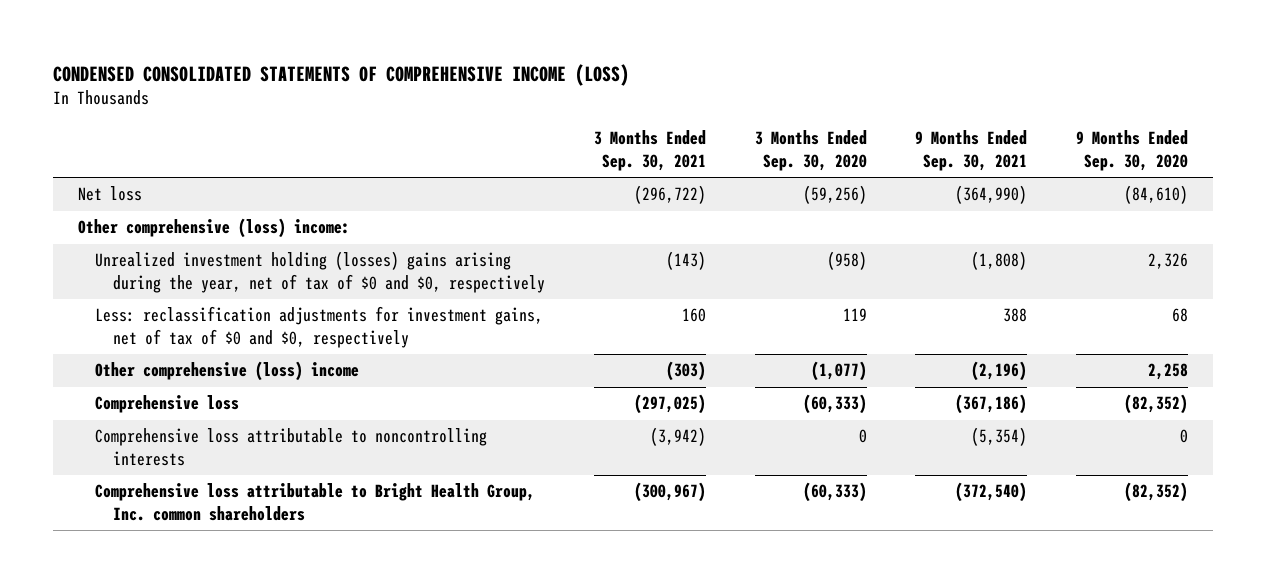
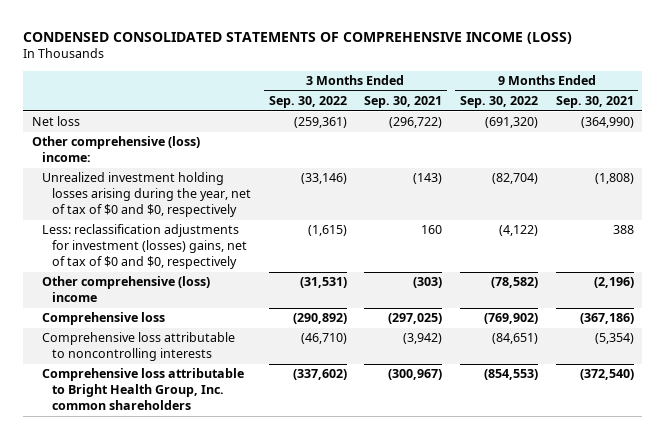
[754,130,867,172] 3 Months Ended Sep. 30, 2020 -> none
[1076,130,1189,172] 9 Months Ended Sep. 30, 2020 -> none
none -> [268,96,347,109] Sep. 30, 2022
none -> [459,96,538,109] Sep. 30, 2022
[95,251,546,294] Unrealized investment holding (losses) gains arising during the year, net of tax of $0 and $0, respectively -> [41,172,252,218] Unrealized investment holding losses arising during the year, net of tax of $0 and $0, respectively
[95,306,544,349] Less: reclassification adjustments for investment gains, net of tax of $0 and $0, respectively -> [41,224,248,270] Less: reclassification adjustments for investment (losses) gains, net of tax of $0 and $0, respectively

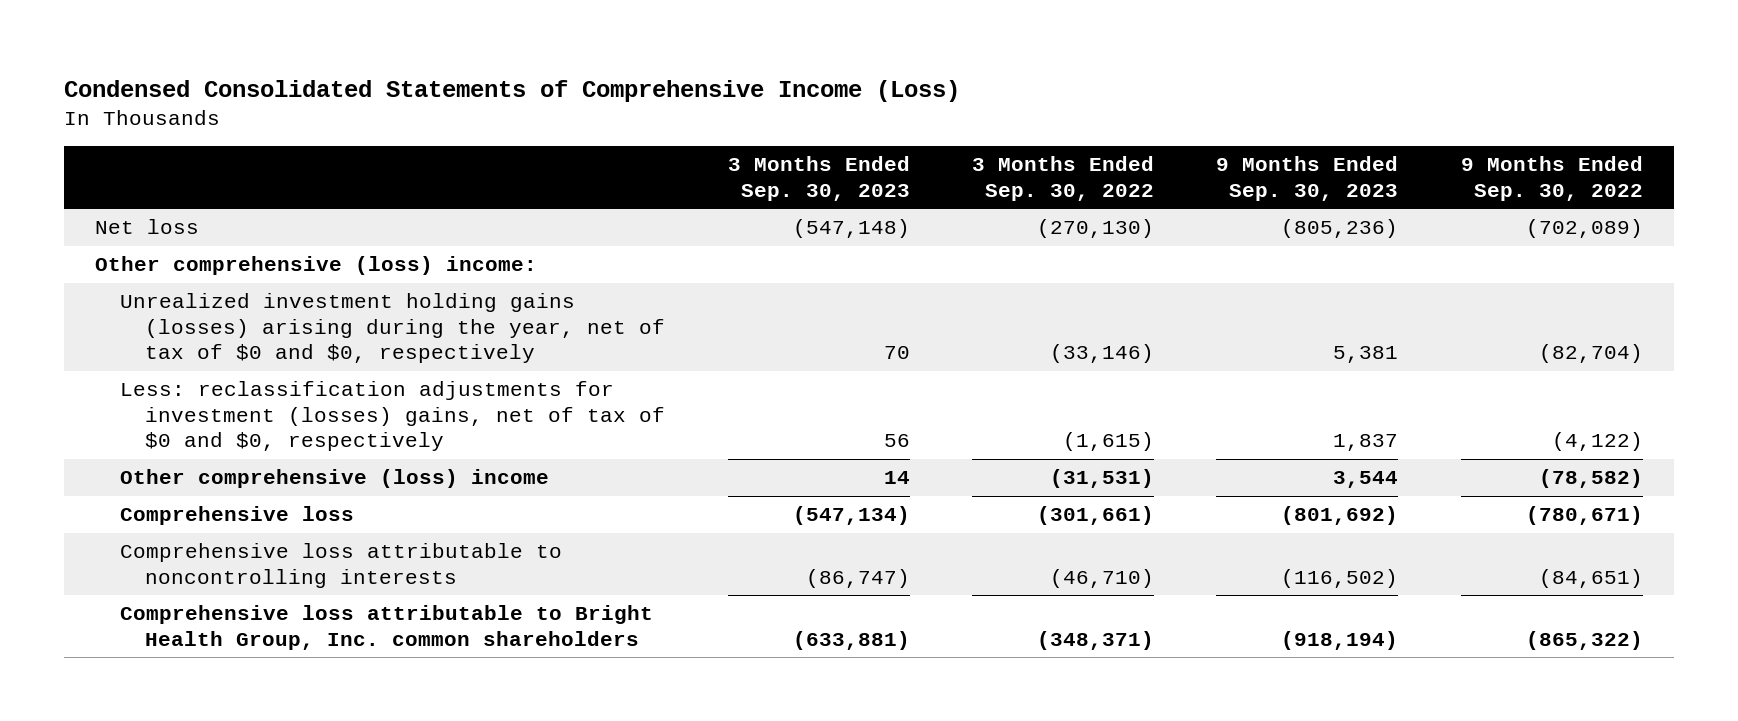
[22,31,572,44] CONDENSED CONSOLIDATED STATEMENTS OF COMPREHENSIVE INCOME (LOSS) -> [64,79,961,102] Condensed Consolidated Statements of Comprehensive Income (Loss)
[364,96,443,109] Sep. 30, 2021 -> none
[555,96,634,109] Sep. 30, 2021 -> none
none -> [727,156,910,201] 3 Months Ended Sep. 30, 2023
none -> [1216,156,1399,201] 9 Months Ended Sep. 30, 2023
[293,117,347,129] (259,361) -> [1037,219,1155,239] (270,130)
[484,117,538,129] (691,320) -> [1525,219,1643,239] (702,089)
[41,172,252,218] Unrealized investment holding losses arising during the year, net of tax of $0 and $0, respectively -> [120,293,666,364] Unrealized investment holding gains (losses) arising during the year, net of tax of $0 and $0, respectively
[292,313,347,325] (290,892) -> [1037,506,1155,526] (301,661)
[483,313,538,325] (769,902) -> [1525,506,1643,526] (780,671)
[292,369,347,381] (337,602) -> [1037,630,1155,650] (348,371)
[483,369,538,381] (854,553) -> [1525,630,1643,650] (865,322)

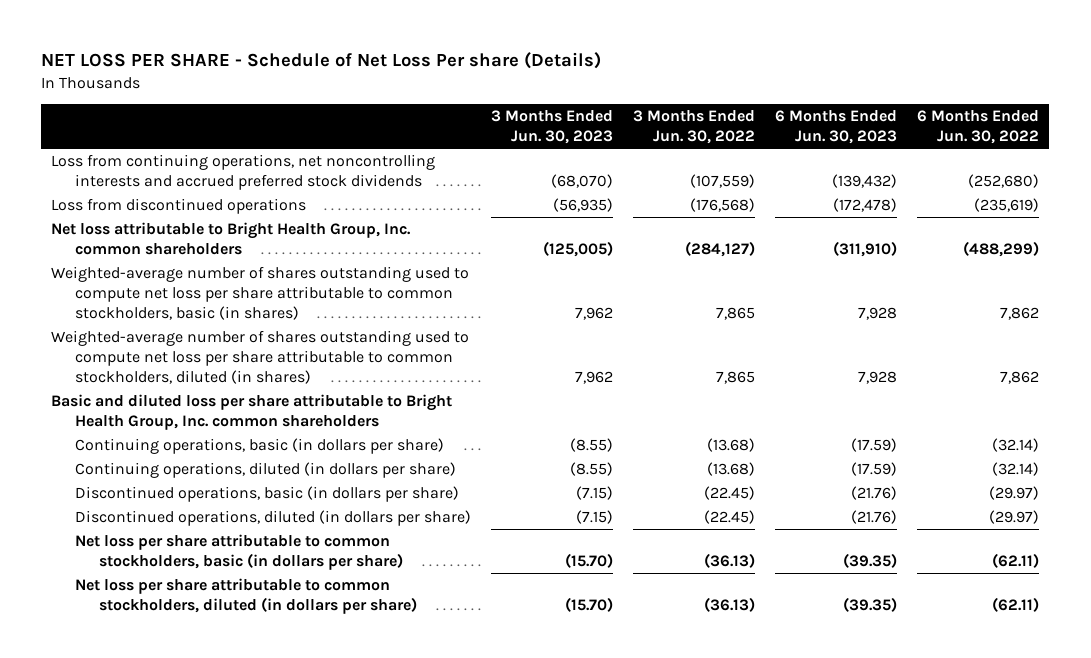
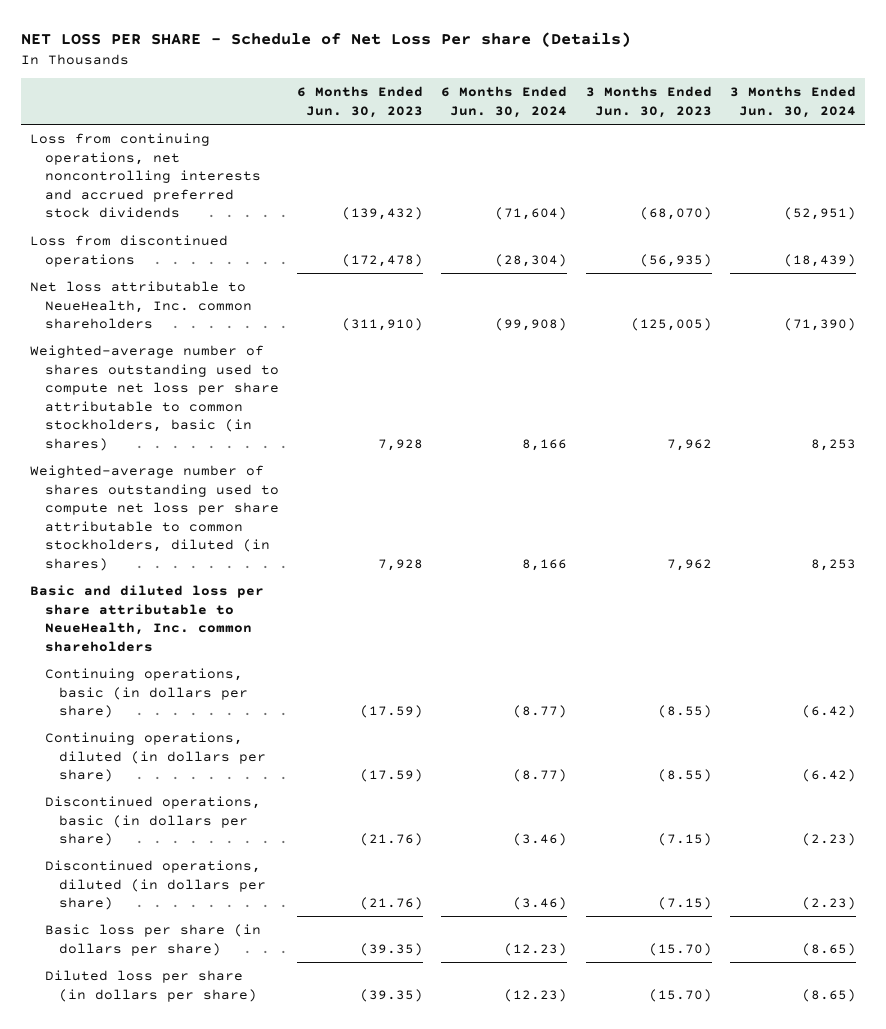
[633,109,756,145] 3 Months Ended Jun. 30, 2022 -> none
[917,109,1040,145] 6 Months Ended Jun. 30, 2022 -> none
none -> [441,86,568,118] 6 Months Ended Jun. 30, 2024
none -> [729,86,856,118] 3 Months Ended Jun. 30, 2024
[51,222,412,256] Net loss attributable to Bright Health Group, Inc. common shareholders -> [30,280,252,330] Net loss attributable to NeueHealth, Inc. common shareholders
[51,394,453,431] Basic and diluted loss per share attributable to Bright Health Group, Inc. common shareholders -> [30,584,265,652] Basic and diluted loss per share attributable to NeueHealth, Inc. common shareholders
[75,534,404,571] Net loss per share attributable to common stockholders, basic (in dollars per share) -> [44,923,261,956] Basic loss per share (in dollars per share)
[75,578,418,615] Net loss per share attributable to common stockholders, diluted (in dollars per share) -> [44,969,258,1002] Diluted loss per share (in dollars per share)

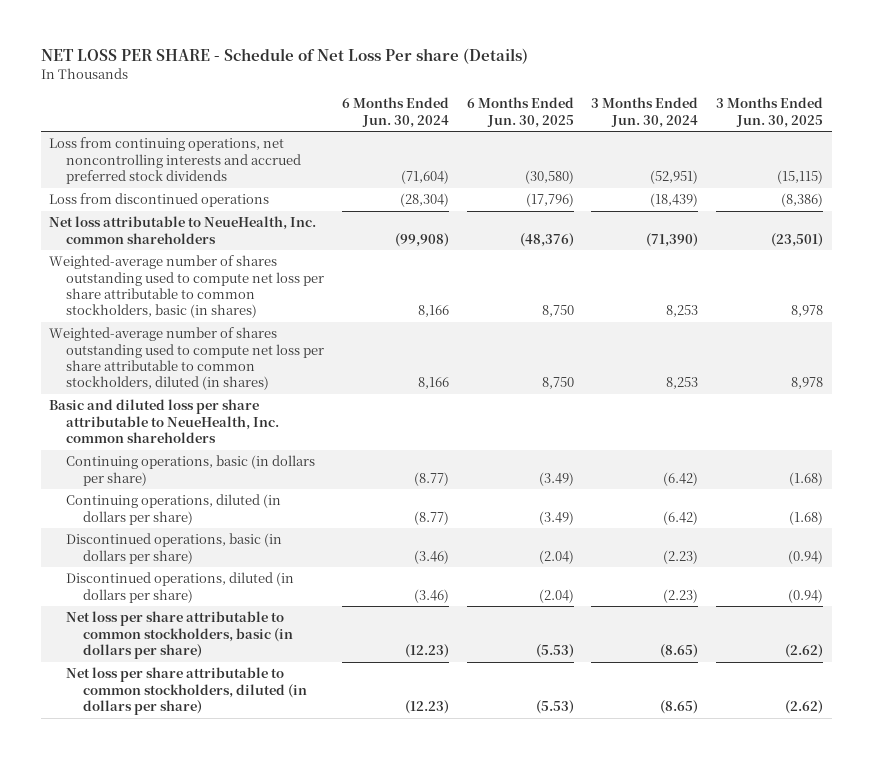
[297,86,424,118] 6 Months Ended Jun. 30, 2023 -> none
[585,86,712,118] 3 Months Ended Jun. 30, 2023 -> none
none -> [466,97,574,128] 6 Months Ended Jun. 30, 2025
none -> [715,97,823,128] 3 Months Ended Jun. 30, 2025
[44,923,261,956] Basic loss per share (in dollars per share) -> [66,611,294,660] Net loss per share attributable to common stockholders, basic (in dollars per share)
[44,969,258,1002] Diluted loss per share (in dollars per share) -> [66,667,308,716] Net loss per share attributable to common stockholders, diluted (in dollars per share)

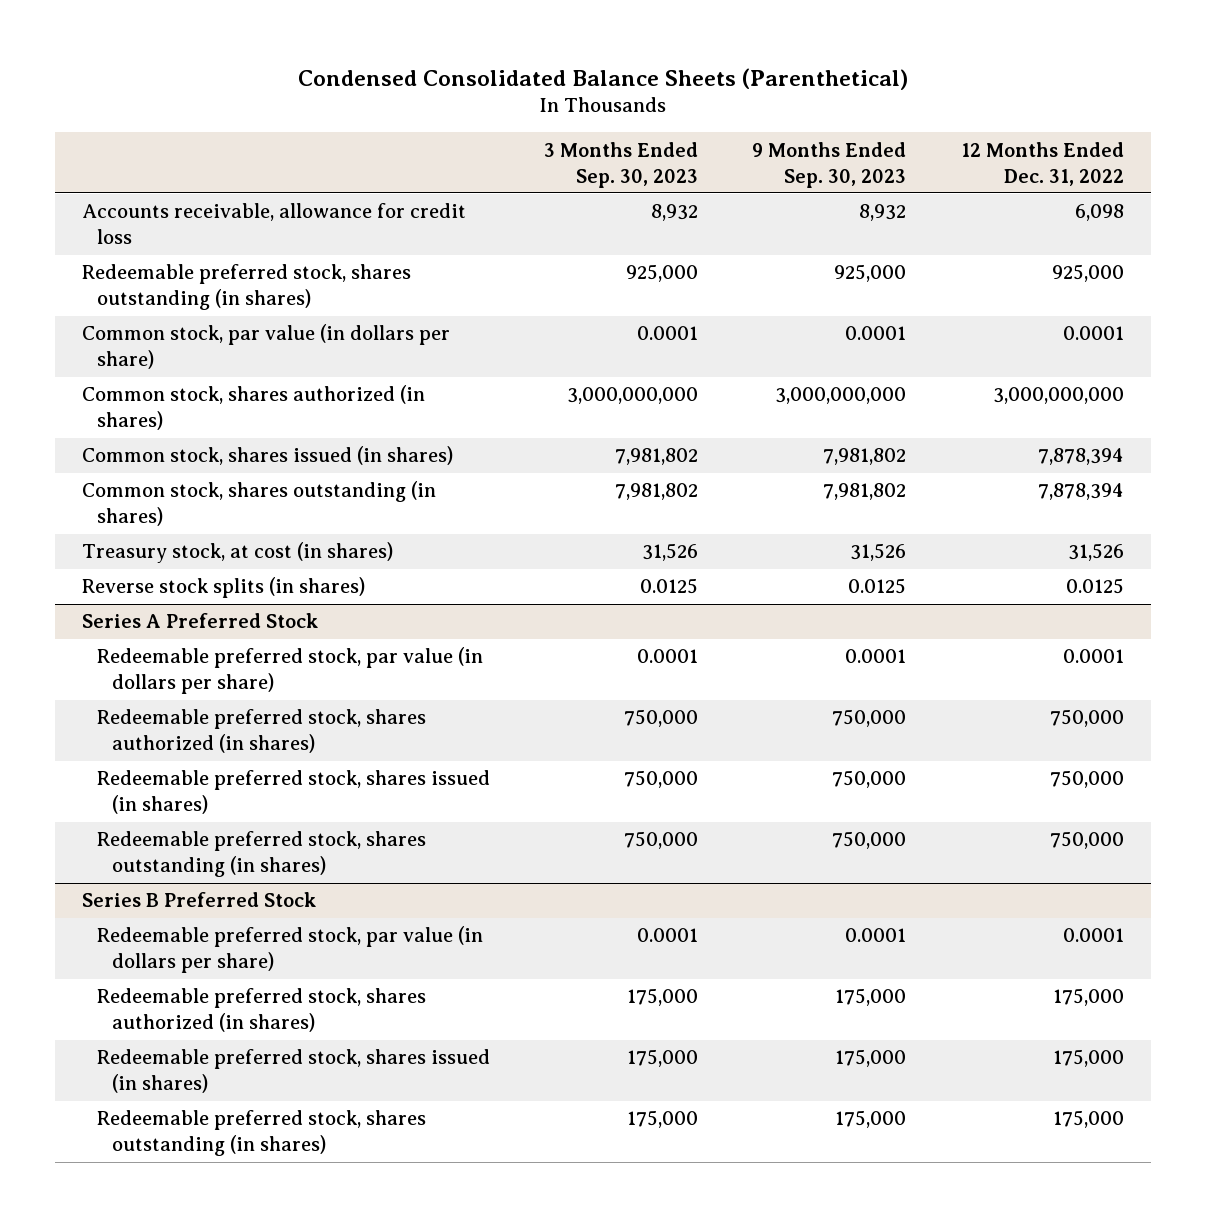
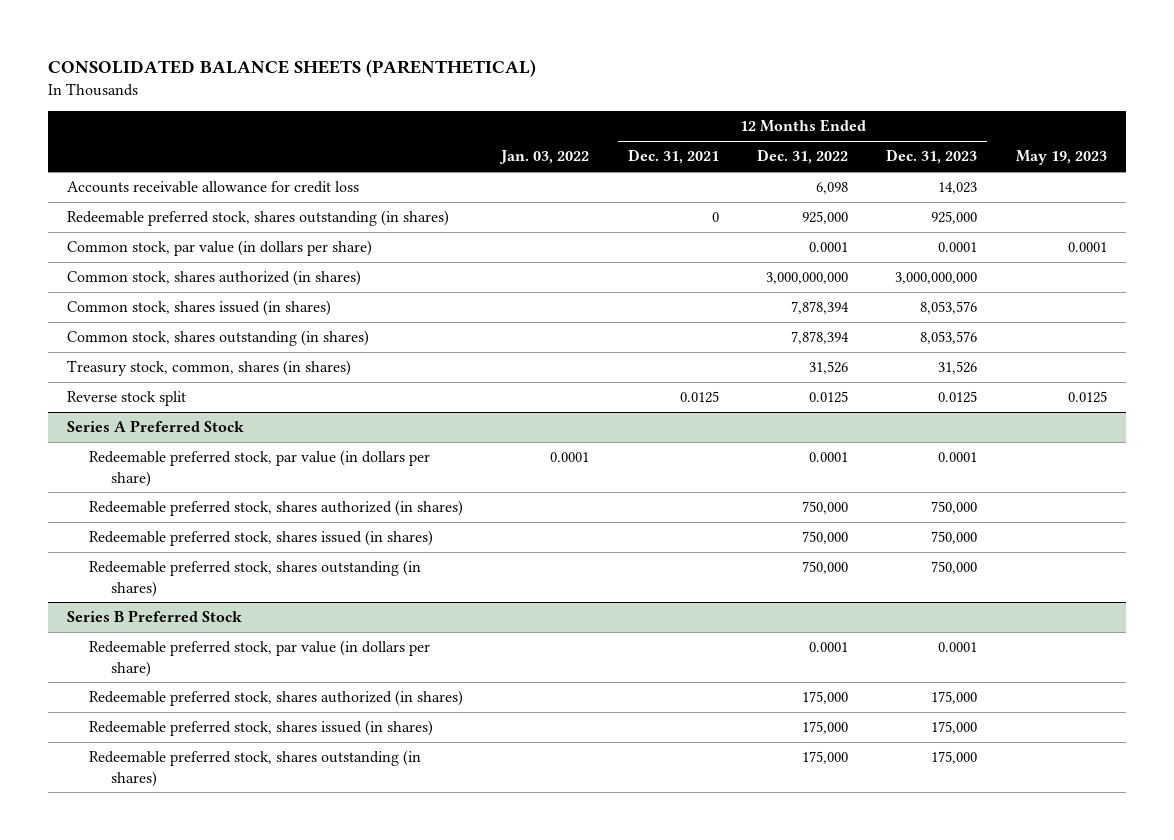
[297,67,908,90] Condensed Consolidated Balance Sheets (Parenthetical) -> [48,59,537,78] CONSOLIDATED BALANCE SHEETS (PARENTHETICAL)
[544,141,699,188] 3 Months Ended Sep. 30, 2023 -> none
[752,141,907,188] 9 Months Ended Sep. 30, 2023 -> none
none -> [499,150,590,165] Jan. 03, 2022
none -> [627,149,719,165] Dec. 31, 2021
none -> [886,149,978,165] Dec. 31, 2023
none -> [1015,150,1107,166] May 19, 2023
[81,203,466,245] Accounts receivable, allowance for credit loss -> [67,181,360,194] Accounts receivable allowance for credit loss
[81,542,393,564] Treasury stock, at cost (in shares) -> [67,360,352,377] Treasury stock, common, shares (in shares)
[81,577,365,599] Reverse stock splits (in shares) -> [67,391,187,407] Reverse stock split

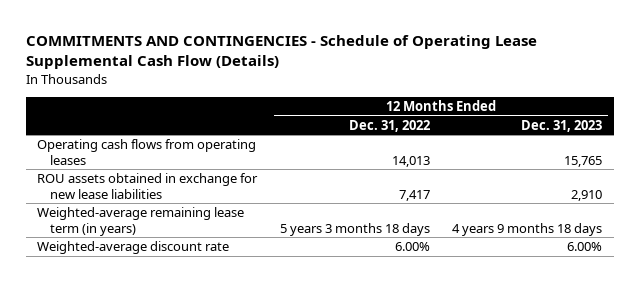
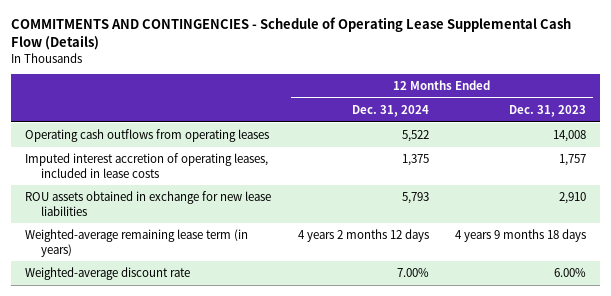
[348,119,430,132] Dec. 31, 2022 -> none
none -> [351,104,429,117] Dec. 31, 2024
[37,139,257,165] Operating cash flows from operating leases -> [24,129,269,143] Operating cash outflows from operating leases
[564,155,603,167] 15,765 -> [553,130,587,143] 14,008
none -> [24,153,268,178] Imputed interest accretion of operating leases, included in lease costs

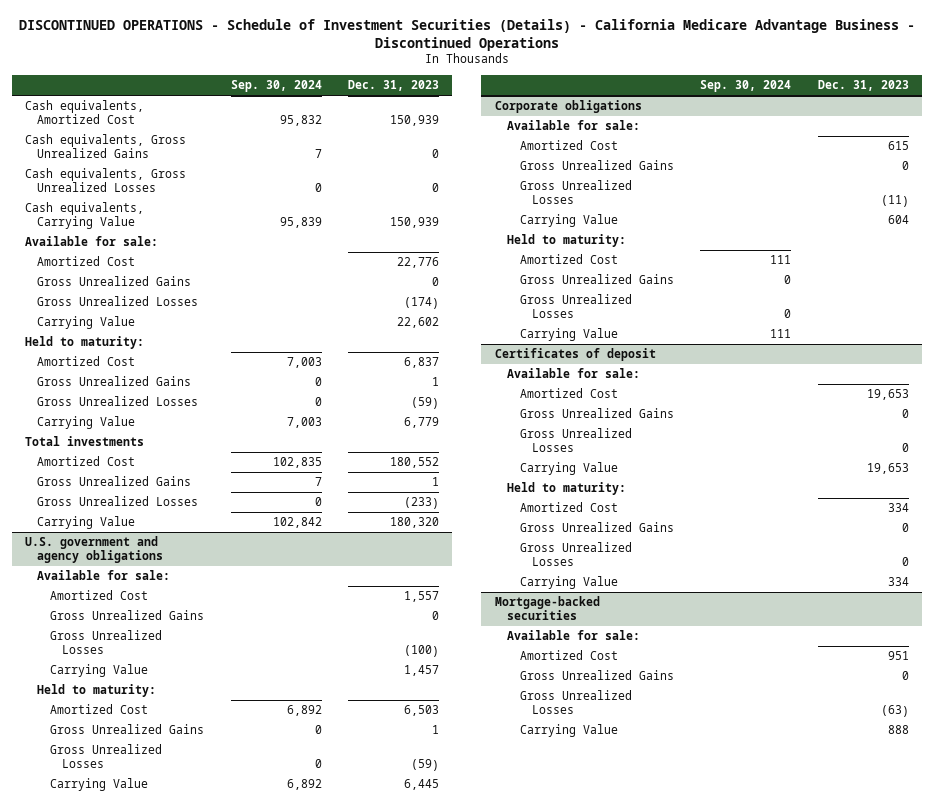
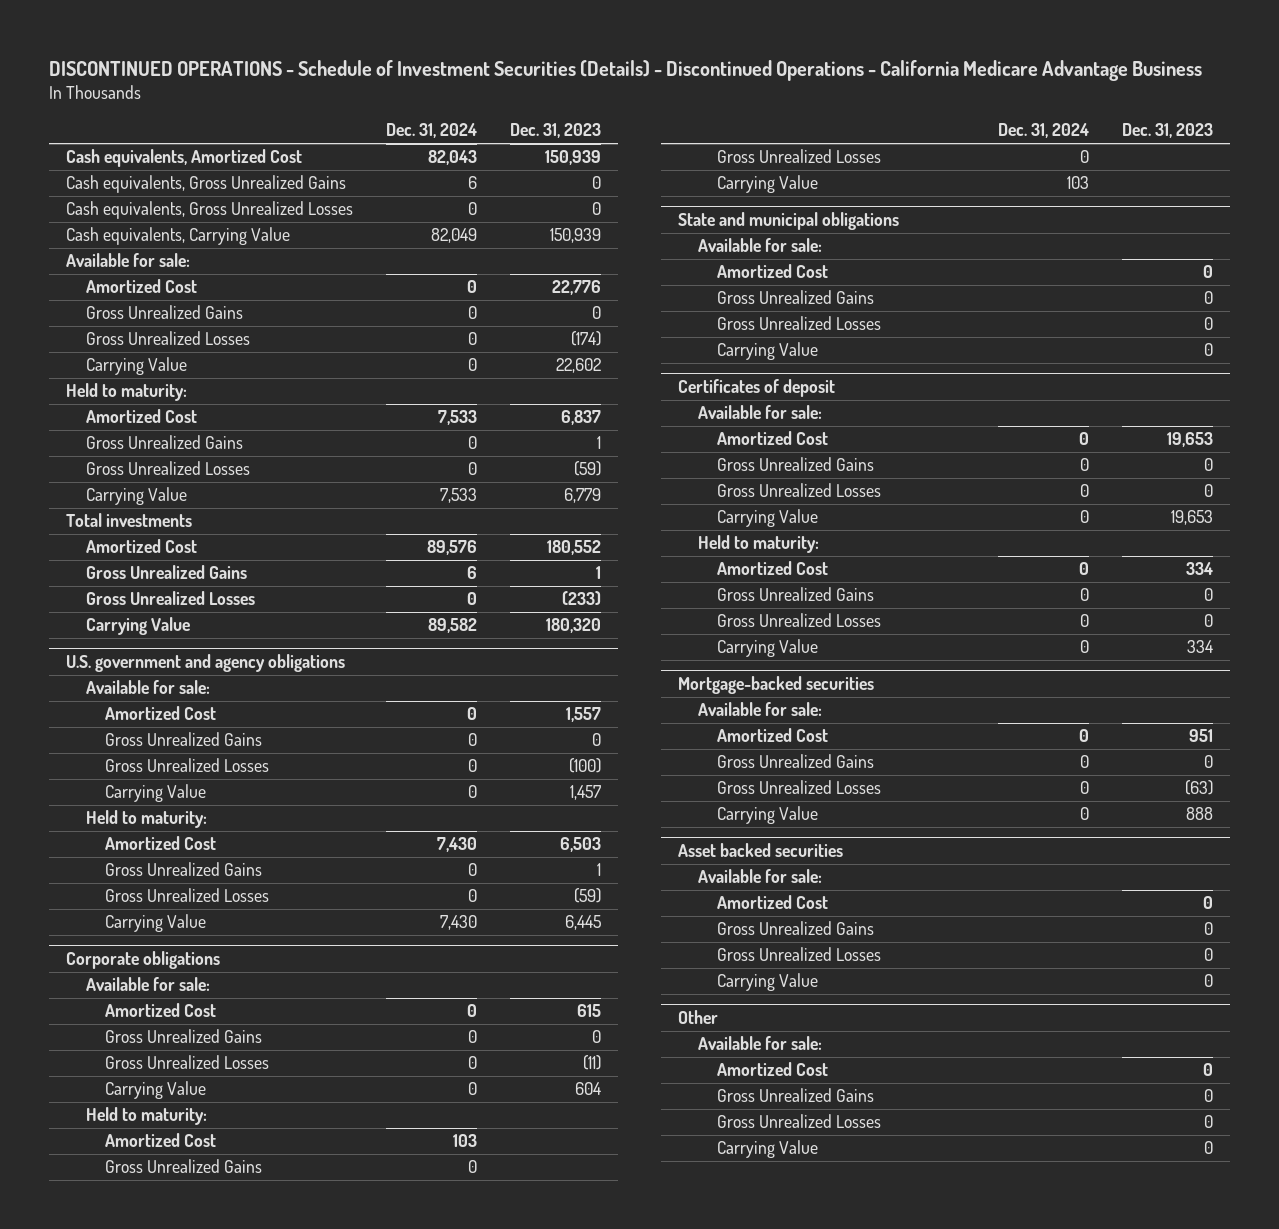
[18,18,915,51] DISCONTINUED OPERATIONS - Schedule of Investment Securities (Details) - California Medicare Advantage Business - Discontinued Operations -> [49,60,1203,82] DISCONTINUED OPERATIONS - Schedule of Investment Securities (Details) - Discontinued Operations - California Medicare Advantage Business
[230,80,322,93] Sep. 30, 2024 -> none
none -> [386,123,478,139] Dec. 31, 2024
none -> [677,212,899,231] State and municipal obligations
none -> [697,238,822,253] Available for sale:
none -> [717,264,829,279] Amortized Cost
none -> [717,290,875,305] Gross Unrealized Gains
none -> [717,316,882,331] Gross Unrealized Losses
none -> [717,342,819,361] Carrying Value
none -> [677,843,843,858] Asset backed securities
none -> [697,869,822,884] Available for sale:
none -> [717,895,829,910] Amortized Cost
none -> [717,921,875,936] Gross Unrealized Gains
none -> [717,947,882,962] Gross Unrealized Losses
none -> [717,973,819,992] Carrying Value
none -> [677,1010,718,1025] Other
none -> [697,1036,822,1051] Available for sale:
none -> [717,1062,829,1077] Amortized Cost
none -> [717,1088,875,1103] Gross Unrealized Gains
none -> [717,1114,882,1129] Gross Unrealized Losses
none -> [717,1140,819,1159] Carrying Value

